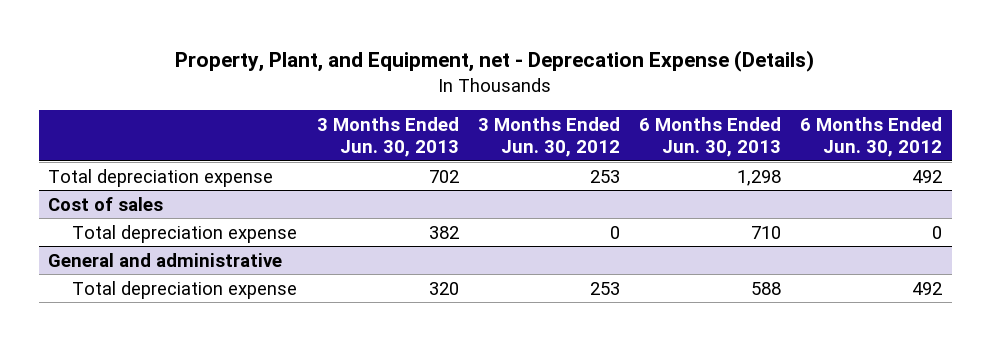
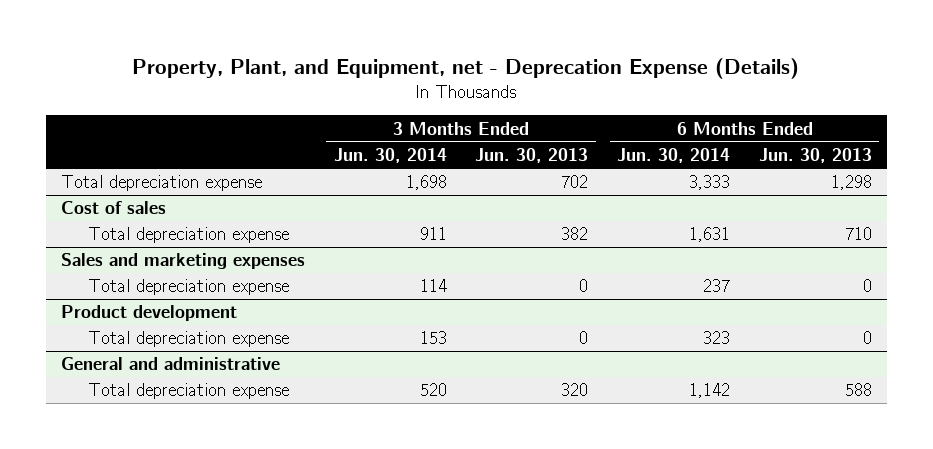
[477,117,620,158] 3 Months Ended Jun. 30, 2012 -> none
[799,117,942,158] 6 Months Ended Jun. 30, 2012 -> none
none -> [333,147,447,163] Jun. 30, 2014
none -> [617,147,731,163] Jun. 30, 2014
none -> [60,253,305,270] Sales and marketing expenses
none -> [88,279,290,296] Total depreciation expense
none -> [60,305,237,322] Product development
none -> [88,331,290,348] Total depreciation expense

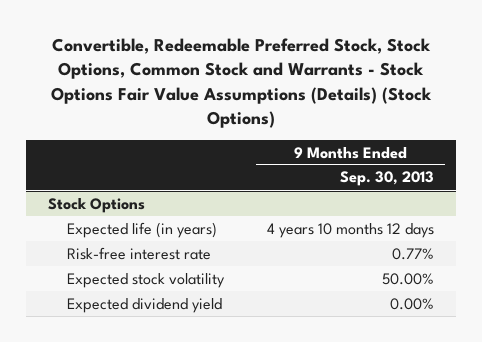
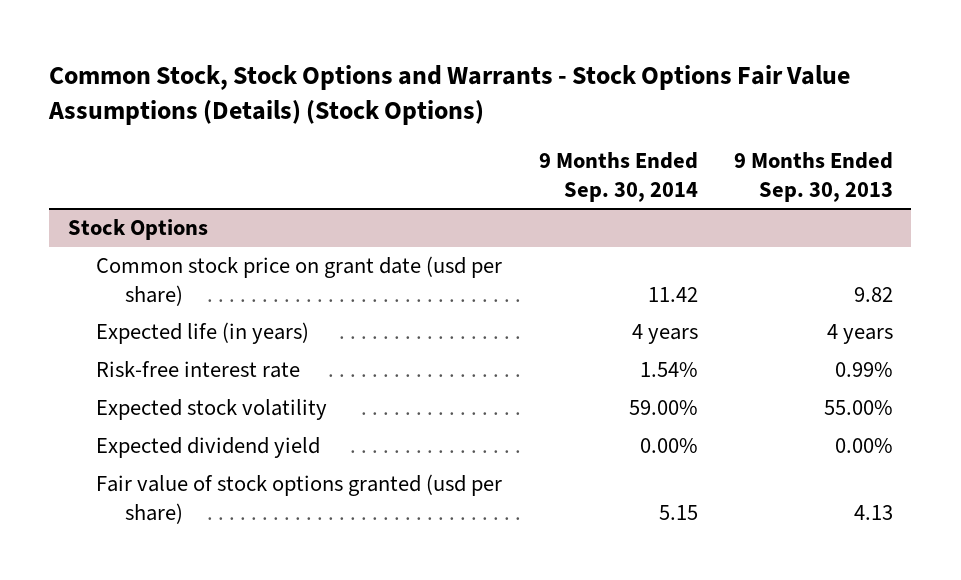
[51,37,433,129] Convertible, Redeemable Preferred Stock, Stock Options, Common Stock and Warrants - Stock Options Fair Value Assumptions (Details) (Stock Options) -> [48,65,851,126] Common Stock, Stock Options and Warrants - Stock Options Fair Value Assumptions (Details) (Stock Options)
none -> [538,152,698,202] 9 Months Ended Sep. 30, 2014
none -> [96,256,503,306] Common stock price on grant date (usd per share)
[267,222,435,238] 4 years 10 months 12 days -> [827,324,894,345] 4 years
[392,247,435,260] 0.77% -> [835,362,894,378] 0.99%
[382,272,435,285] 50.00% -> [824,400,894,416] 55.00%
none -> [96,474,503,524] Fair value of stock options granted (usd per share)

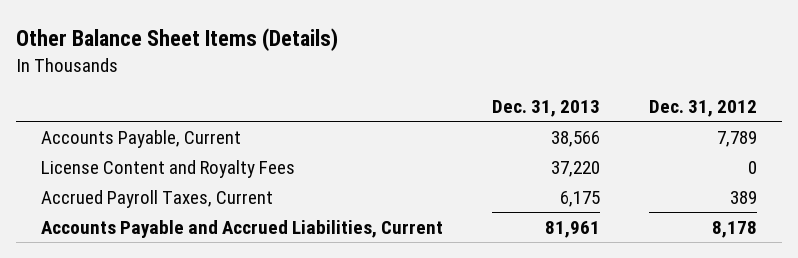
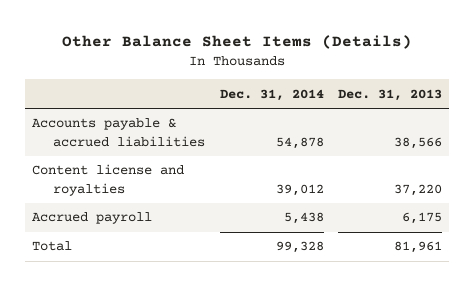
[649,99,758,117] Dec. 31, 2012 -> none
none -> [219,88,324,101] Dec. 31, 2014
[40,129,241,148] Accounts Payable, Current -> [31,118,206,147] Accounts payable & accrued liabilities
[40,159,295,178] License Content and Royalty Fees -> [31,164,184,196] Content license and royalties
[40,189,273,208] Accrued Payroll Taxes, Current -> [31,212,152,225] Accrued payroll
[40,219,443,238] Accounts Payable and Accrued Liabilities, Current -> [31,241,72,252] Total

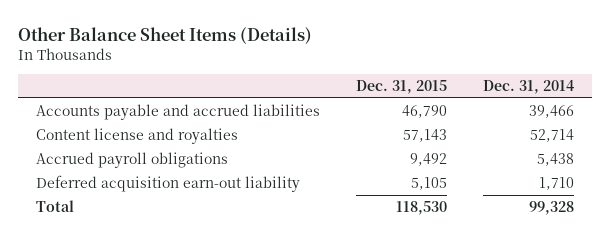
[338,88,443,101] Dec. 31, 2013 -> none
none -> [356,80,448,95] Dec. 31, 2015
[31,118,206,147] Accounts payable & accrued liabilities -> [36,104,321,121] Accounts payable and accrued liabilities
[275,136,324,149] 54,878 -> [528,105,574,119] 39,466
[275,183,324,196] 39,012 -> [529,129,574,143] 52,714
[31,212,152,225] Accrued payroll -> [36,152,229,169] Accrued payroll obligations
none -> [36,175,301,193] Deferred acquisition earn-out liability

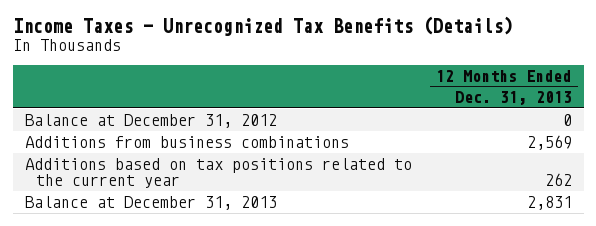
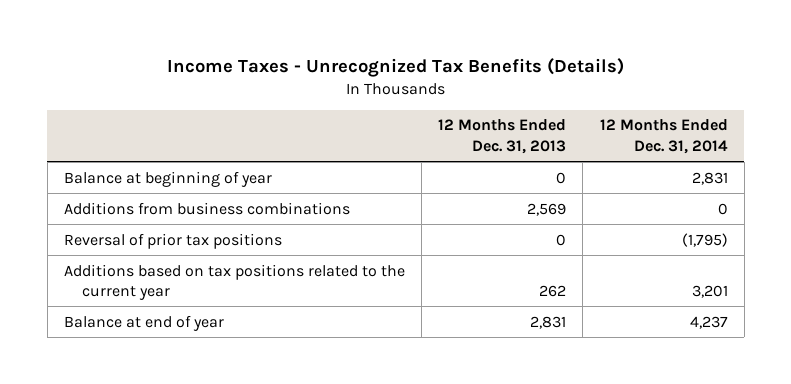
none -> [599,119,728,154] 12 Months Ended Dec. 31, 2014
[24,113,277,128] Balance at December 31, 2012 -> [63,170,272,187] Balance at beginning of year
none -> [63,232,282,249] Reversal of prior tax positions
[24,195,277,210] Balance at December 31, 2013 -> [63,314,224,331] Balance at end of year

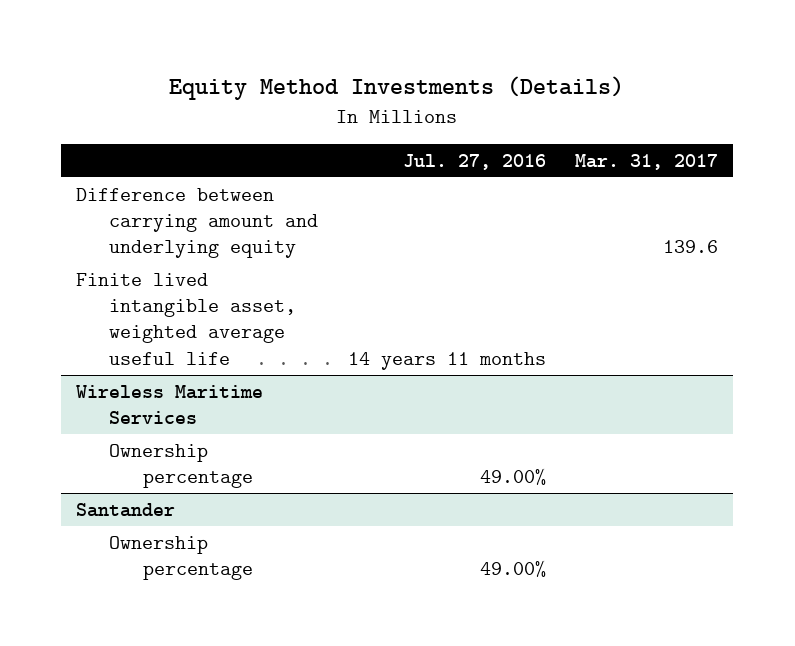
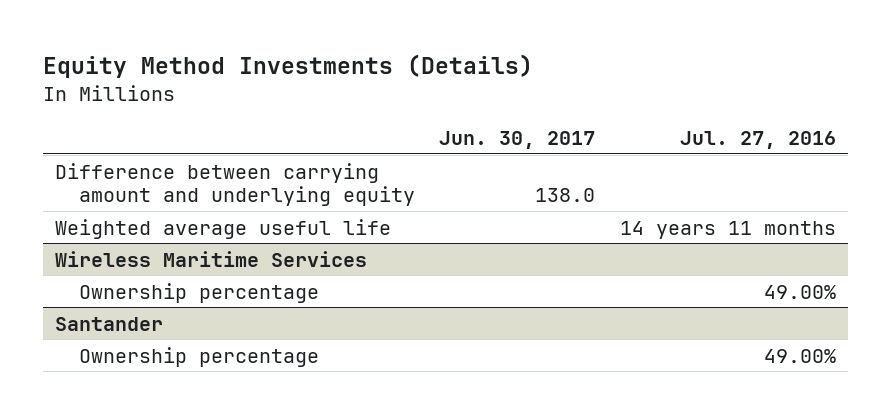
[575,153,719,170] Mar. 31, 2017 -> none
none -> [439,130,596,149] Jun. 30, 2017
[76,272,297,365] Finite lived intangible asset, weighted average useful life -> [55,218,392,239] Weighted average useful life

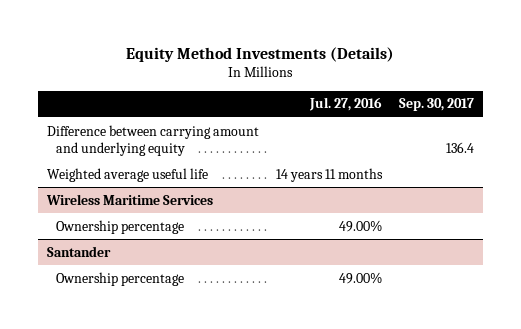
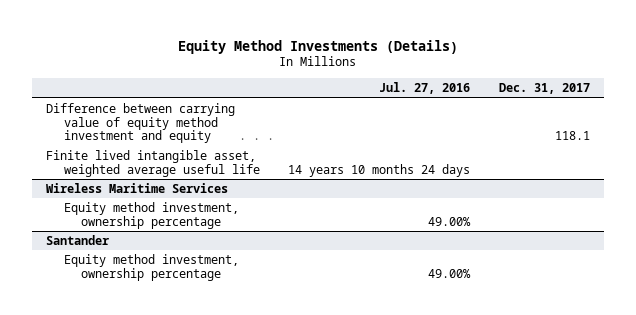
[399,98,475,112] Sep. 30, 2017 -> none
none -> [498,83,590,95] Dec. 31, 2017
[46,124,259,156] Difference between carrying amount and underlying equity -> [46,102,236,144] Difference between carrying value of equity method investment and equity
[46,167,208,182] Weighted average useful life -> [46,149,260,177] Finite lived intangible asset, weighted average useful life
[275,167,383,182] 14 years 11 months -> [288,163,471,177] 14 years 10 months 24 days
[56,219,185,234] Ownership percentage -> [63,201,239,229] Equity method investment, ownership percentage
[56,271,185,286] Ownership percentage -> [63,253,239,281] Equity method investment, ownership percentage

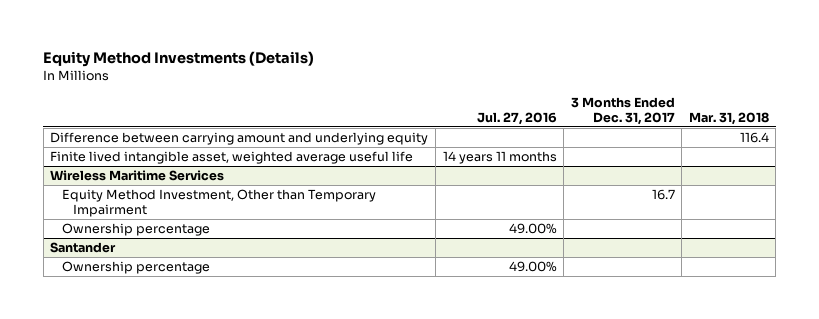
[498,83,590,95] Dec. 31, 2017 -> none
none -> [570,96,675,126] 3 Months Ended Dec. 31, 2017
none -> [688,112,769,126] Mar. 31, 2018
[46,102,236,144] Difference between carrying value of equity method investment and equity -> [50,132,429,146] Difference between carrying amount and underlying equity
[288,163,471,177] 14 years 10 months 24 days -> [442,151,557,165] 14 years 11 months
none -> [61,189,376,218] Equity Method Investment, Other than Temporary Impairment
[63,201,239,229] Equity method investment, ownership percentage -> [61,223,210,237] Ownership percentage
[63,253,239,281] Equity method investment, ownership percentage -> [61,261,210,275] Ownership percentage

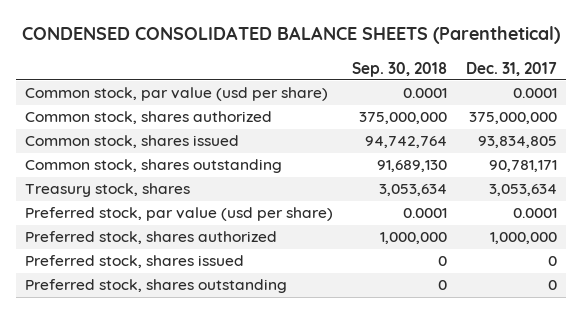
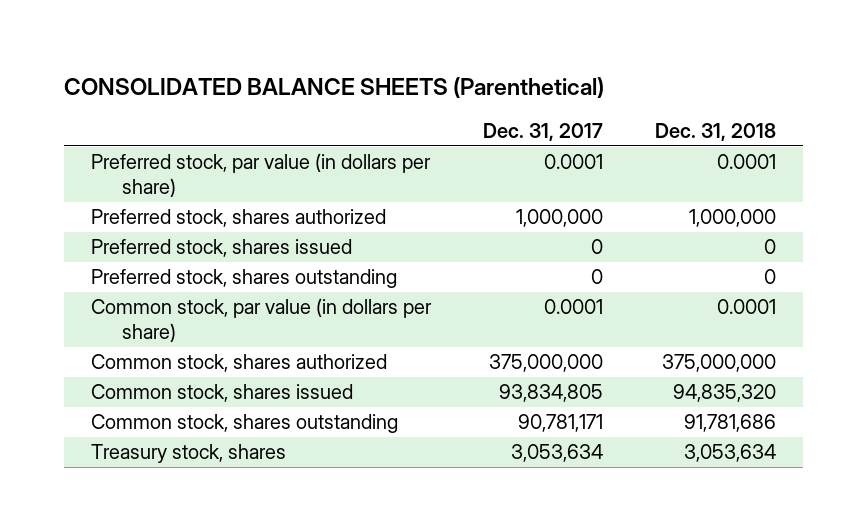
[22,26,561,45] CONDENSED CONSOLIDATED BALANCE SHEETS (Parenthetical) -> [64,77,605,99] CONSOLIDATED BALANCE SHEETS (Parenthetical)
[352,61,448,77] Sep. 30, 2018 -> none
none -> [655,122,777,141] Dec. 31, 2018
none -> [90,153,431,197] Preferred stock, par value (in dollars per share)
[25,231,278,245] Preferred stock, shares authorized -> [90,209,386,228] Preferred stock, shares authorized
[25,255,245,269] Preferred stock, shares issued -> [90,239,352,258] Preferred stock, shares issued
[25,279,288,294] Preferred stock, shares outstanding -> [90,269,397,289] Preferred stock, shares outstanding
[25,87,329,102] Common stock, par value (usd per share) -> [90,298,432,342] Common stock, par value (in dollars per share)
[25,207,334,222] Preferred stock, par value (usd per share) -> none

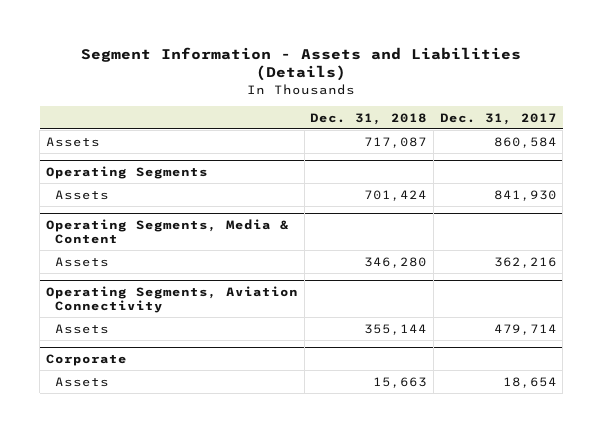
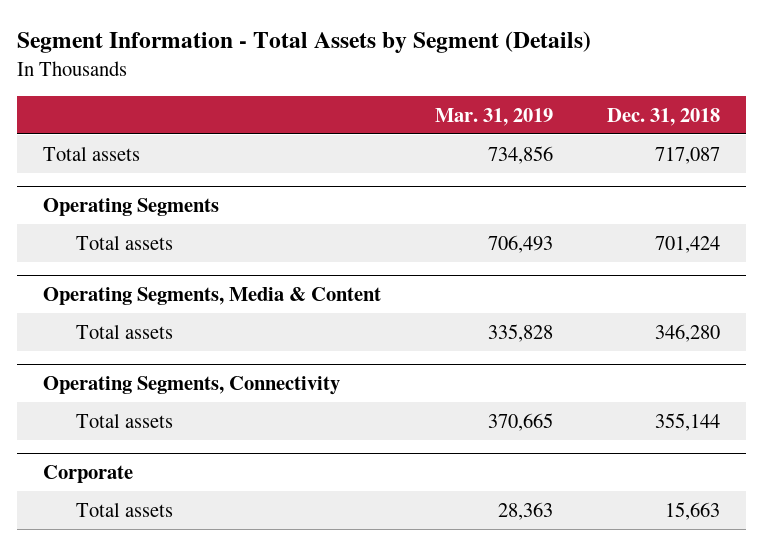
[81,46,522,82] Segment Information - Assets and Liabilities (Details) -> [16,31,591,54] Segment Information - Total Assets by Segment (Details)
[439,112,557,125] Dec. 31, 2017 -> none
none -> [434,107,553,126] Mar. 31, 2019
[45,136,100,147] Assets -> [43,146,141,161] Total assets
[54,189,109,200] Assets -> [75,235,173,250] Total assets
[54,256,109,267] Assets -> [75,324,173,339] Total assets
[45,285,298,314] Operating Segments, Aviation Connectivity -> [43,375,341,395] Operating Segments, Connectivity
[54,323,109,334] Assets -> [75,413,173,428] Total assets
[54,376,109,387] Assets -> [75,502,173,517] Total assets

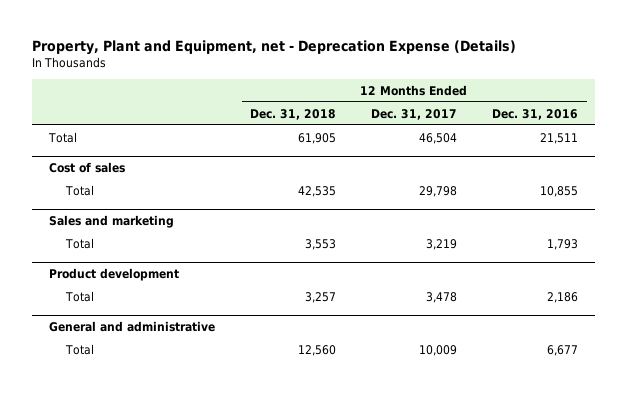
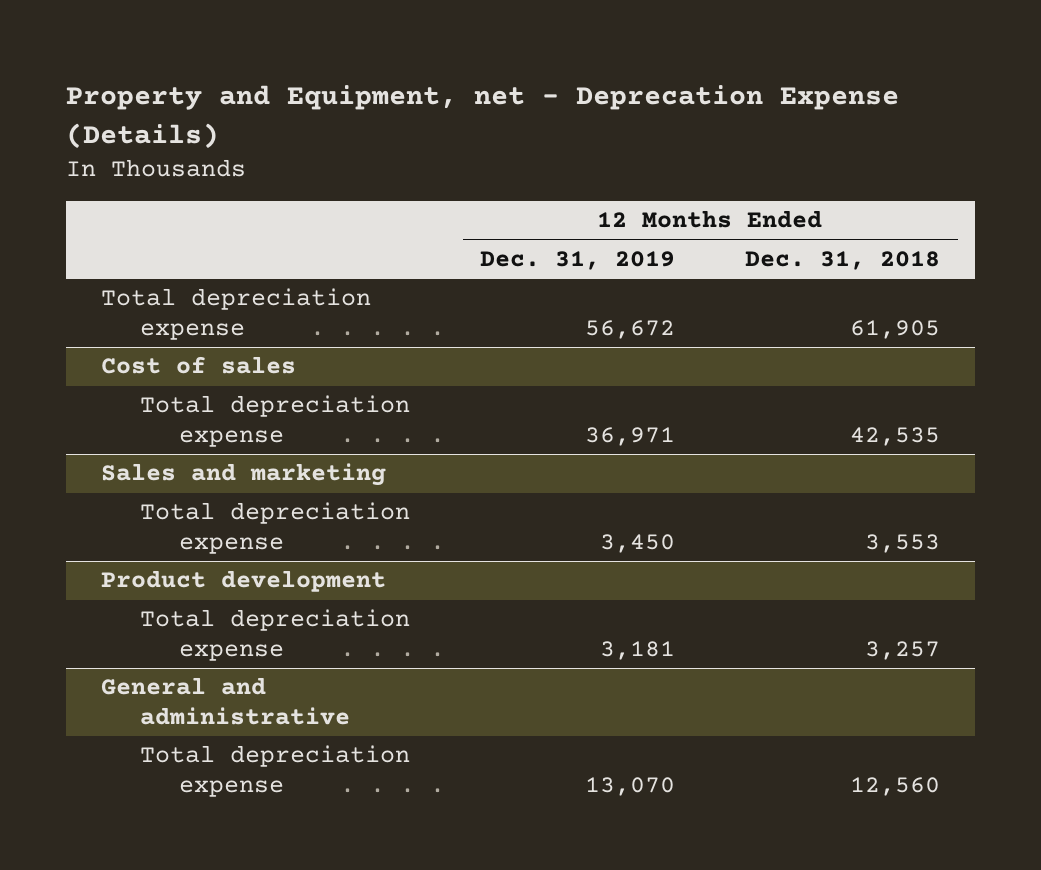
[32,39,517,55] Property, Plant and Equipment, net - Deprecation Expense (Details) -> [65,85,899,149] Property and Equipment, net - Deprecation Expense (Details)
[371,108,458,120] Dec. 31, 2017 -> none
[492,108,579,120] Dec. 31, 2016 -> none
none -> [480,250,676,270] Dec. 31, 2019
[48,131,78,143] Total -> [100,288,371,341] Total depreciation expense
[65,184,95,196] Total -> [139,395,410,448] Total depreciation expense
[65,237,95,249] Total -> [139,502,410,555] Total depreciation expense
[65,290,95,302] Total -> [139,609,410,662] Total depreciation expense
[65,343,95,355] Total -> [139,745,410,798] Total depreciation expense

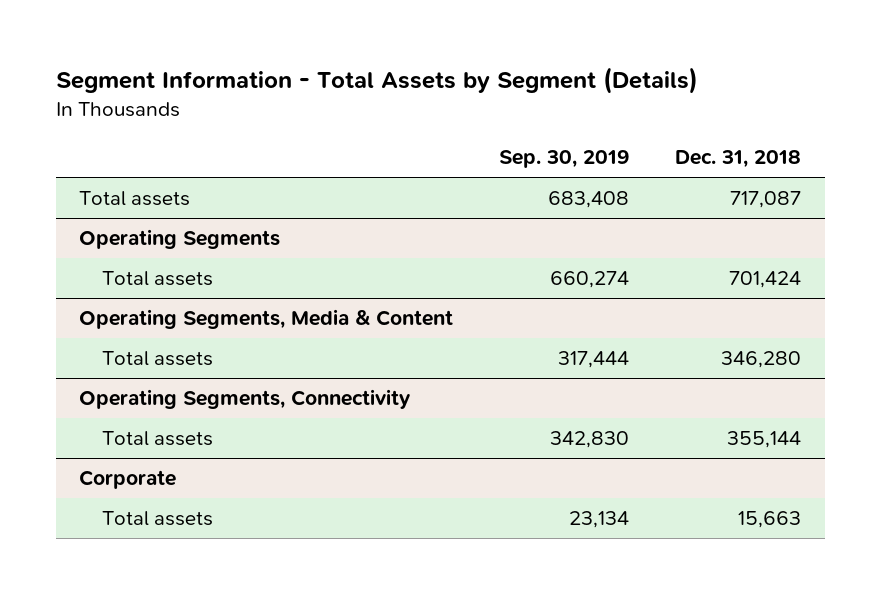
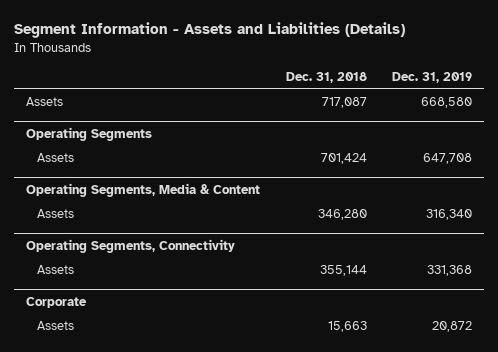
[55,66,698,94] Segment Information - Total Assets by Segment (Details) -> [13,22,405,39] Segment Information - Assets and Liabilities (Details)
[499,149,630,168] Sep. 30, 2019 -> none
none -> [391,72,472,84] Dec. 31, 2019
[78,191,190,207] Total assets -> [26,97,64,107] Assets
[101,271,213,287] Total assets -> [36,153,74,163] Assets
[101,351,213,367] Total assets -> [36,209,74,219] Assets
[101,431,213,447] Total assets -> [36,265,74,275] Assets
[101,511,213,527] Total assets -> [36,321,74,331] Assets

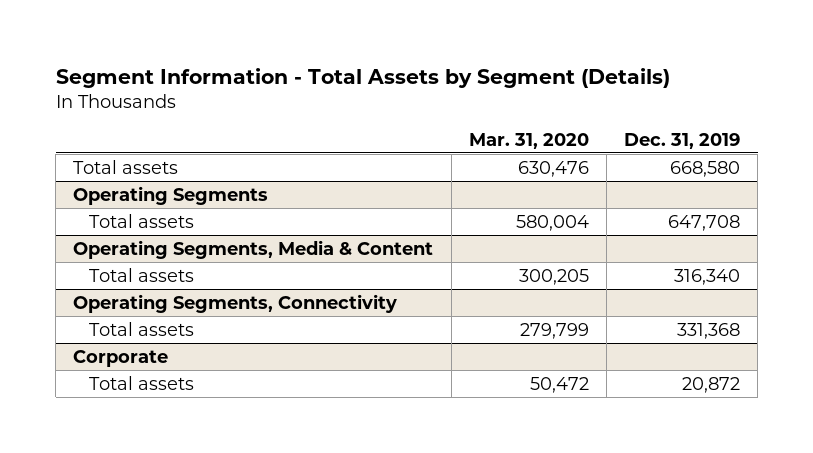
[13,22,405,39] Segment Information - Assets and Liabilities (Details) -> [55,67,670,88] Segment Information - Total Assets by Segment (Details)
[285,72,367,84] Dec. 31, 2018 -> none
none -> [468,132,589,149] Mar. 31, 2020
[26,97,64,107] Assets -> [73,159,179,174] Total assets
[36,153,74,163] Assets -> [88,213,194,228] Total assets
[36,209,74,219] Assets -> [88,267,194,282] Total assets
[36,265,74,275] Assets -> [88,321,194,336] Total assets
[36,321,74,331] Assets -> [88,375,194,390] Total assets

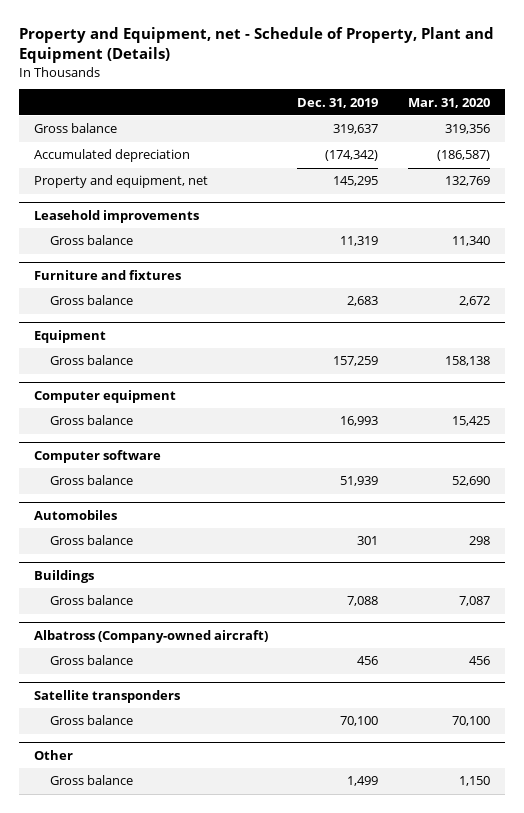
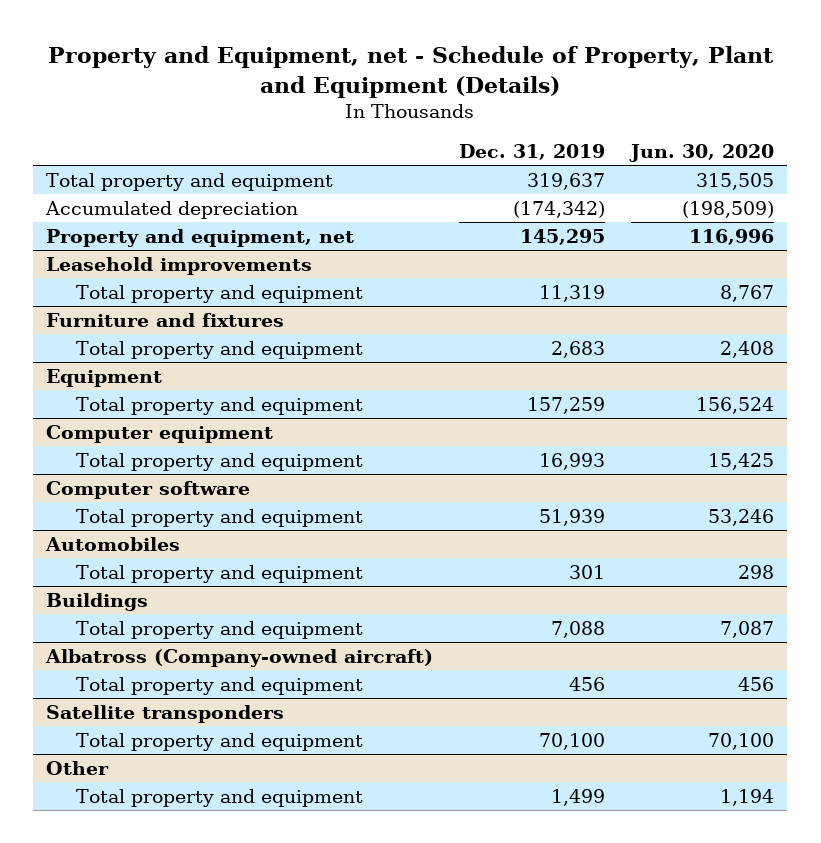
[407,97,490,108] Mar. 31, 2020 -> none
none -> [629,144,775,163] Jun. 30, 2020
[33,123,117,134] Gross balance -> [46,172,334,191] Total property and equipment
[50,235,134,246] Gross balance -> [76,284,364,303] Total property and equipment
[50,295,134,306] Gross balance -> [76,340,364,359] Total property and equipment
[50,355,134,366] Gross balance -> [76,396,364,415] Total property and equipment
[50,415,134,426] Gross balance -> [76,452,364,471] Total property and equipment
[50,475,134,486] Gross balance -> [76,508,364,527] Total property and equipment
[50,535,134,546] Gross balance -> [76,564,364,583] Total property and equipment
[50,595,134,606] Gross balance -> [76,620,364,639] Total property and equipment
[50,655,134,666] Gross balance -> [76,676,364,695] Total property and equipment
[50,715,134,726] Gross balance -> [76,732,364,751] Total property and equipment
[50,775,134,786] Gross balance -> [76,788,364,807] Total property and equipment

